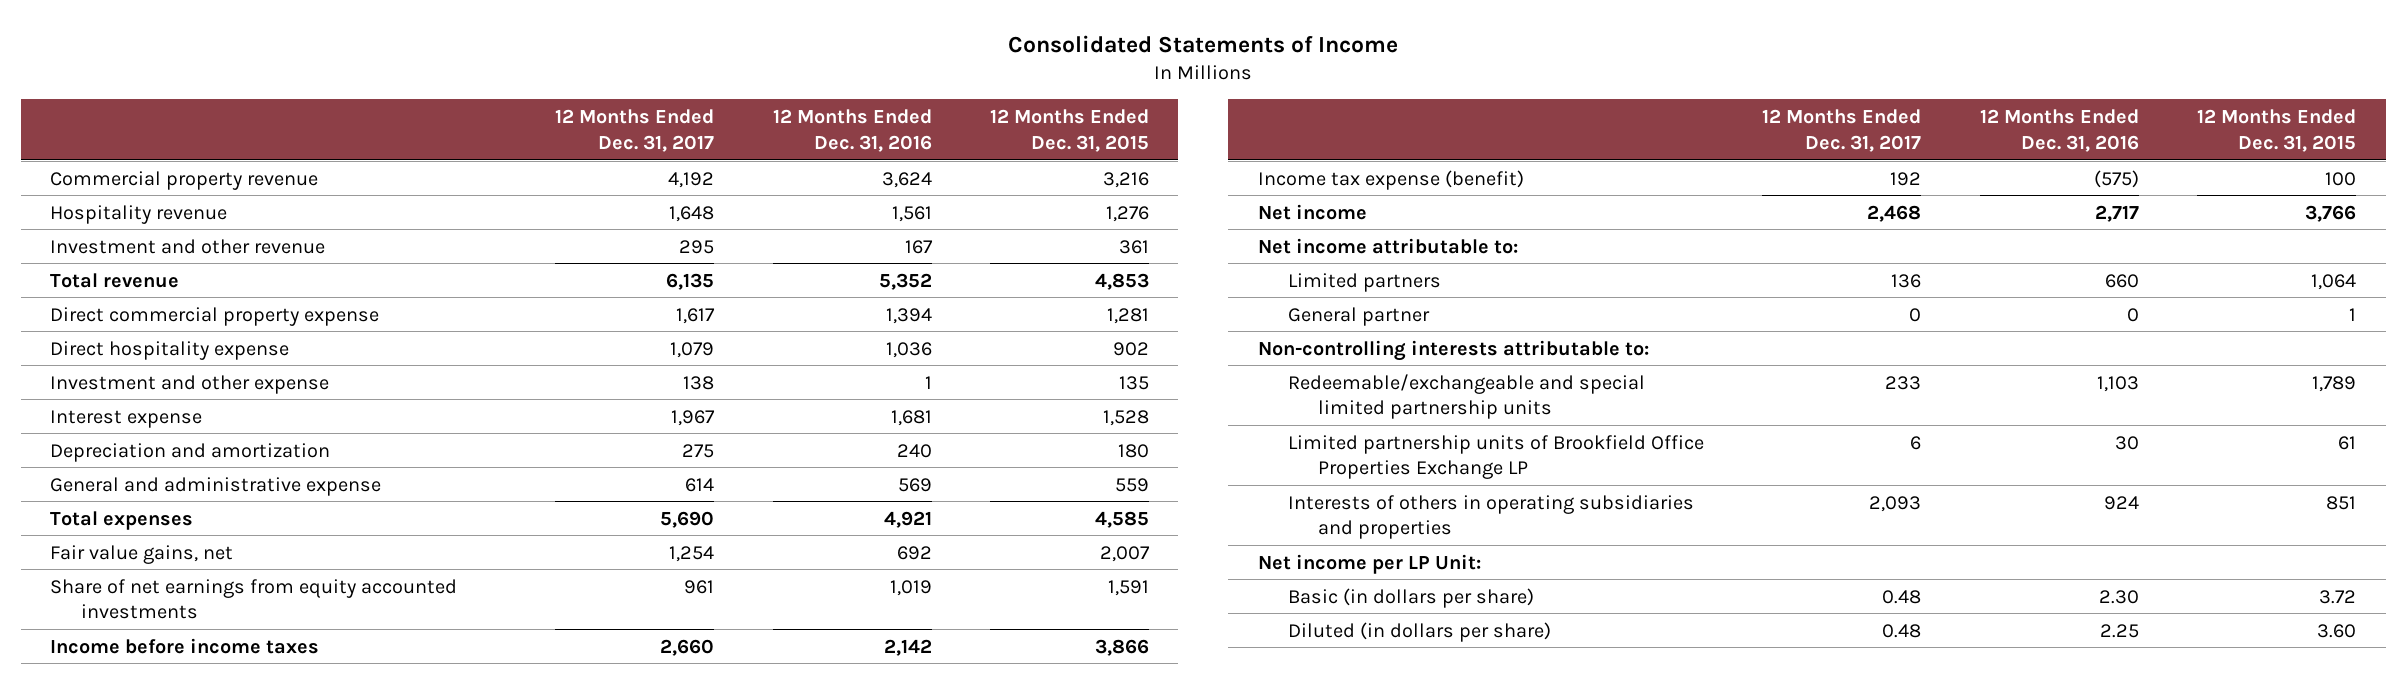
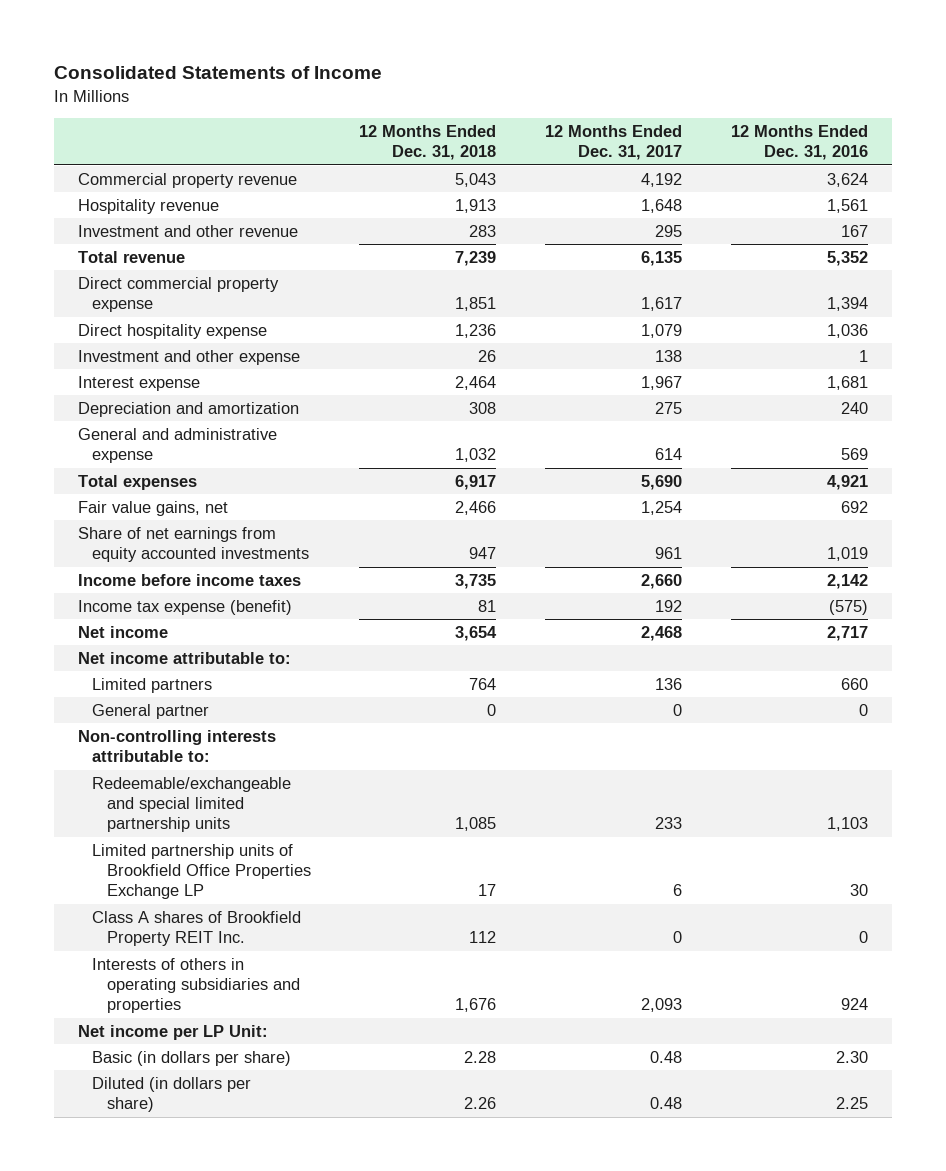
[990,108,1150,152] 12 Months Ended Dec. 31, 2015 -> none
none -> [359,125,497,161] 12 Months Ended Dec. 31, 2018
none -> [92,910,302,947] Class A shares of Brookfield Property REIT Inc.

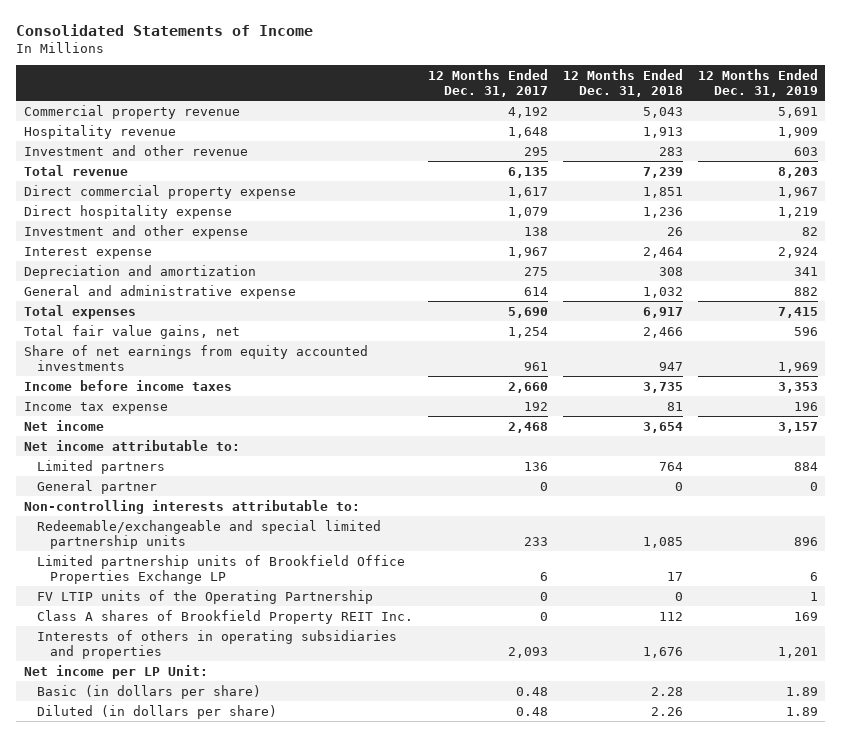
[731,125,869,161] 12 Months Ended Dec. 31, 2016 -> none
none -> [697,68,818,97] 12 Months Ended Dec. 31, 2019
[77,500,228,516] Fair value gains, net -> [23,324,240,339] Total fair value gains, net
[77,599,292,615] Income tax expense (benefit) -> [23,401,168,414] Income tax expense
none -> [37,589,374,604] FV LTIP units of the Operating Partnership

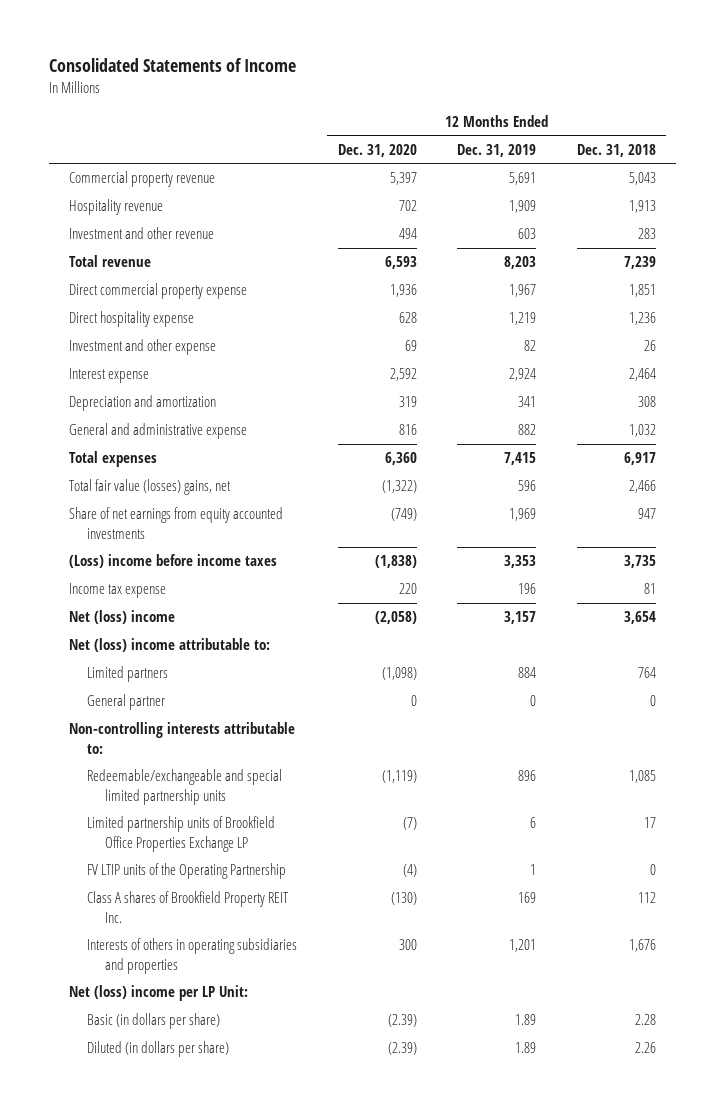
[427,68,548,97] 12 Months Ended Dec. 31, 2017 -> none
none -> [337,143,417,157] Dec. 31, 2020
[23,324,240,339] Total fair value gains, net -> [68,479,231,496] Total fair value (losses) gains, net
[23,379,232,391] Income before income taxes -> [68,554,277,569] (Loss) income before income taxes
[23,419,104,431] Net income -> [68,610,175,625] Net (loss) income
[23,439,240,451] Net income attributable to: -> [68,638,270,653] Net (loss) income attributable to:
[23,664,208,679] Net income per LP Unit: -> [68,985,248,1002] Net (loss) income per LP Unit:

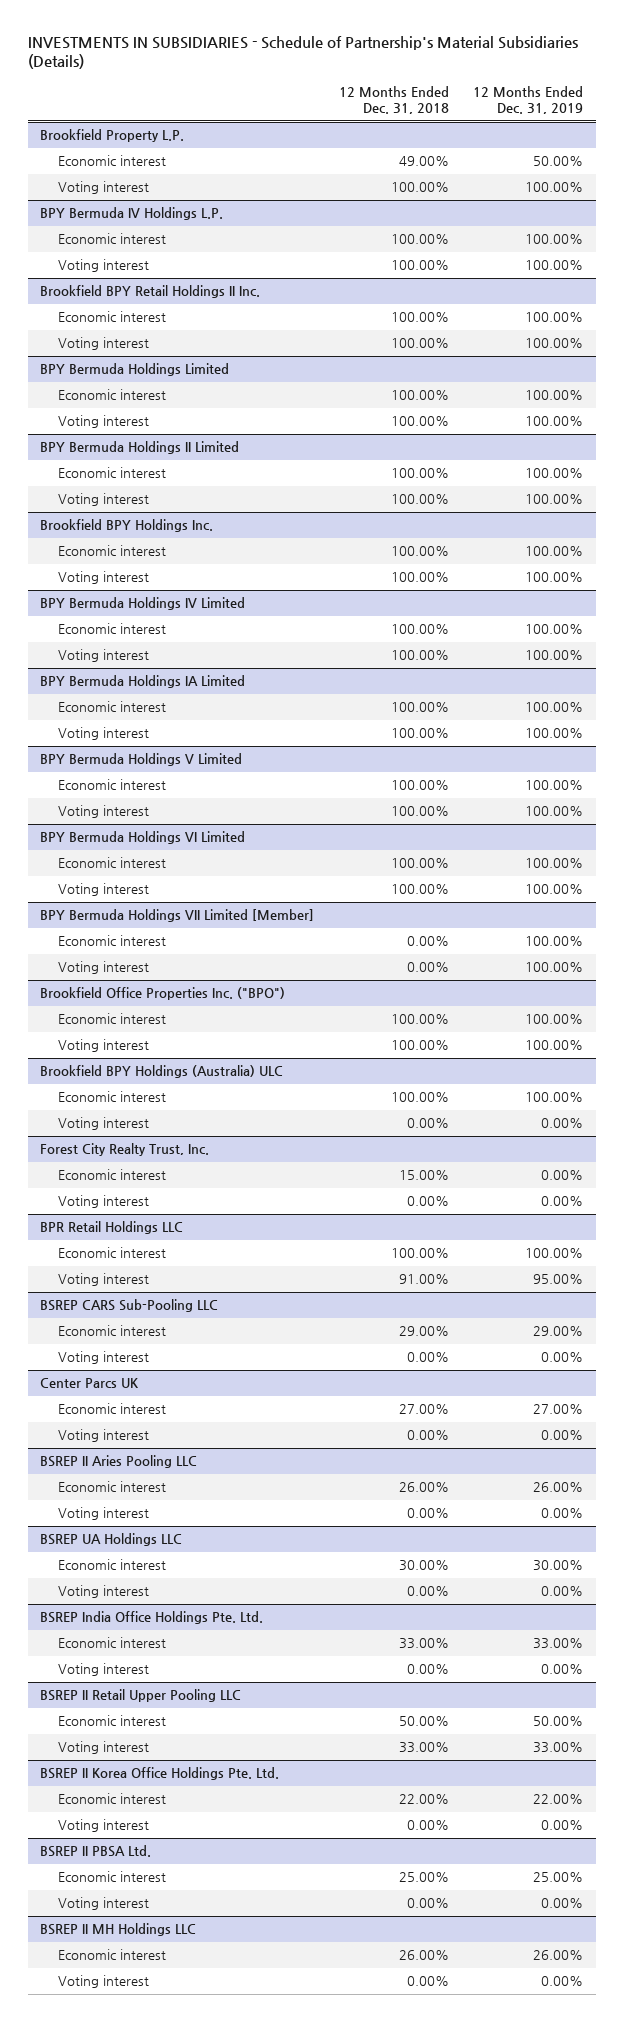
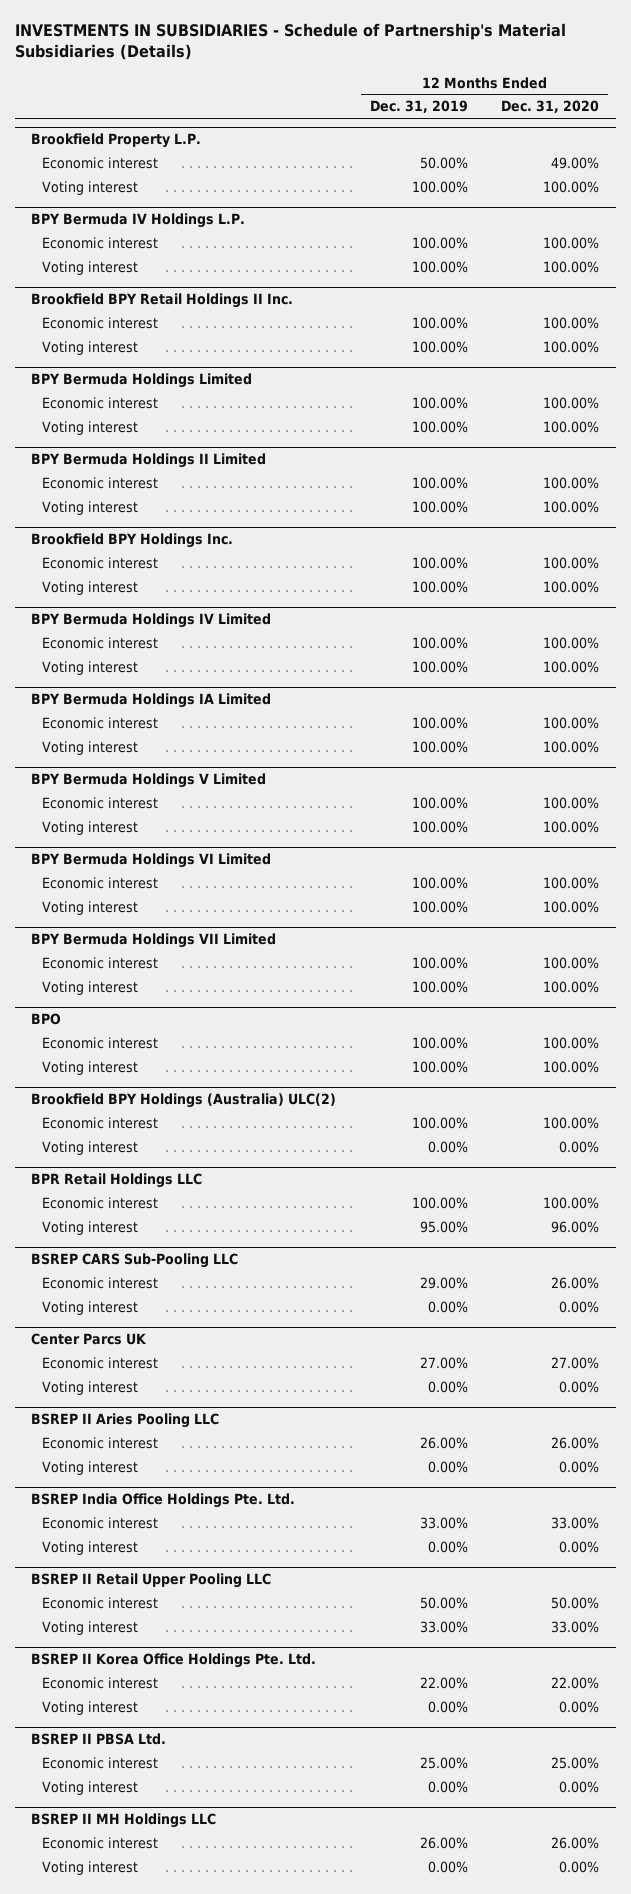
[338,86,449,115] 12 Months Ended Dec. 31, 2018 -> none
none -> [501,100,600,114] Dec. 31, 2020
[40,909,315,923] BPY Bermuda Holdings VII Limited [Member] -> [31,933,277,949] BPY Bermuda Holdings VII Limited
[40,987,286,1001] Brookfield Office Properties Inc. ("BPO") -> [31,1013,62,1026] BPO
[40,1065,284,1079] Brookfield BPY Holdings (Australia) ULC -> [31,1093,337,1109] Brookfield BPY Holdings (Australia) ULC(2)
[40,1143,210,1157] Forest City Realty Trust, Inc. -> none
[57,1169,166,1181] Economic interest -> none
[57,1195,149,1209] Voting interest -> none
[40,1533,183,1547] BSREP UA Holdings LLC -> none
[57,1559,166,1571] Economic interest -> none
[57,1585,149,1599] Voting interest -> none

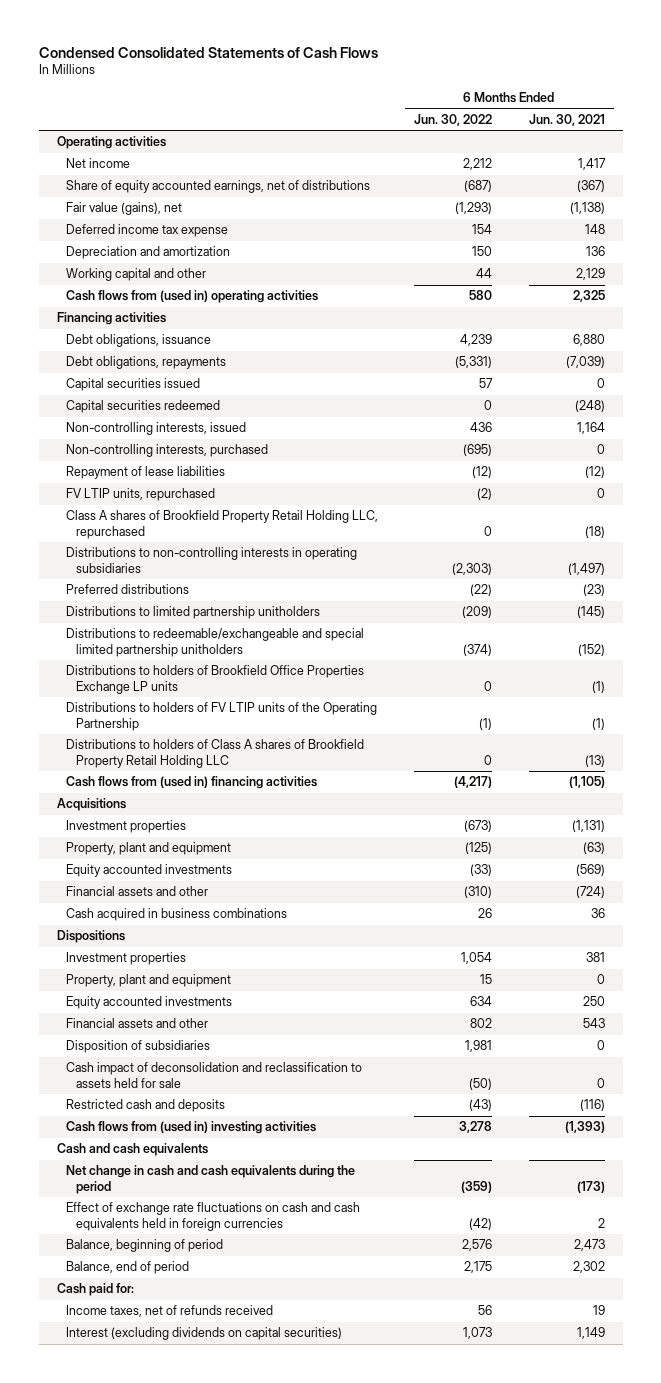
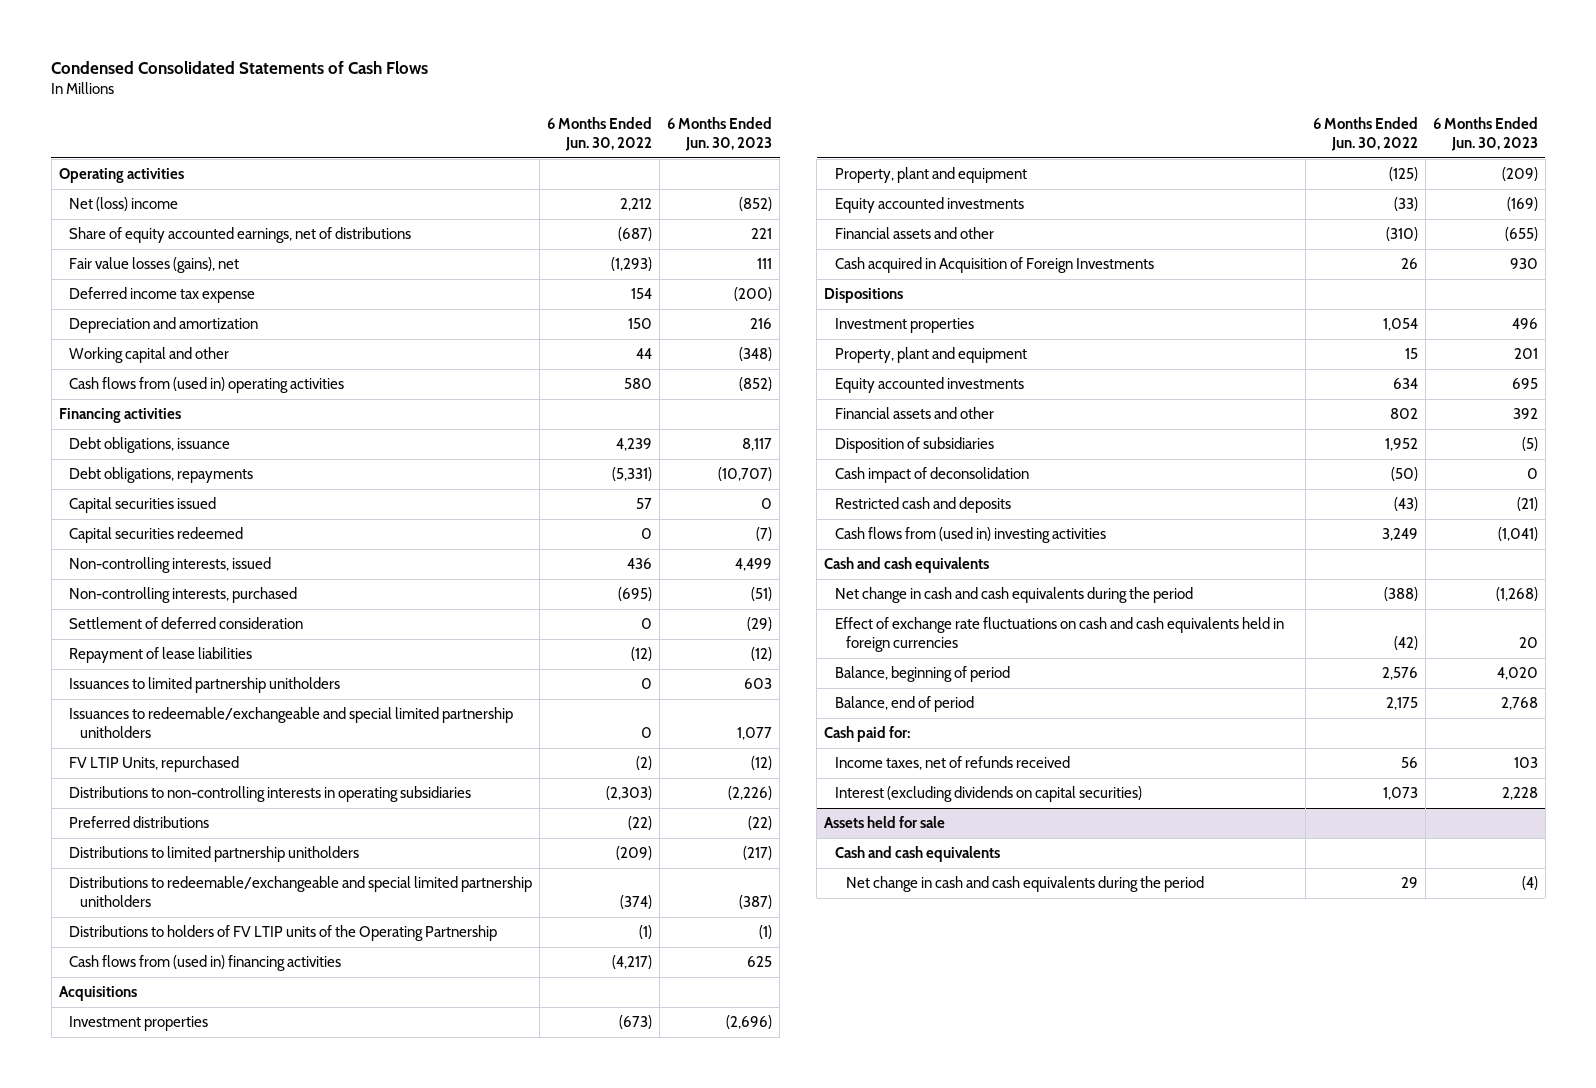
[528,113,605,126] Jun. 30, 2021 -> none
none -> [667,116,773,151] 6 Months Ended Jun. 30, 2023
[66,158,131,169] Net income -> [69,197,179,212] Net (loss) income
[66,202,183,216] Fair value (gains), net -> [69,257,240,274] Fair value losses (gains), net
none -> [69,617,304,630] Settlement of deferred consideration
[66,510,379,540] Class A shares of Brookfield Property Retail Holding LLC, repurchased -> none
none -> [69,677,341,694] Issuances to limited partnership unitholders
none -> [69,707,514,739] Issuances to redeemable/exchangeable and special limited partnership unitholders
[66,488,216,502] FV LTIP units, repurchased -> [69,756,240,773] FV LTIP Units, repurchased
[66,665,365,695] Distributions to holders of Brookfield Office Properties Exchange LP units -> none
[66,739,365,769] Distributions to holders of Class A shares of Brookfield Property Retail Holding LLC -> none
[66,908,288,922] Cash acquired in business combinations -> [834,257,1154,274] Cash acquired in Acquisition of Foreign Investments
[465,1040,493,1053] 1,981 -> [1384,438,1418,452] 1,952
[66,1062,363,1089] Cash impact of deconsolidation and reclassification to assets held for sale -> [834,467,1029,484] Cash impact of deconsolidation
[459,1121,493,1134] 3,278 -> [1381,528,1418,542] 3,249
[461,1181,493,1194] (359) -> [1383,587,1418,602] (388)
none -> [824,816,946,829] Assets held for sale
none -> [834,846,1000,863] Cash and cash equivalents
none -> [845,876,1204,893] Net change in cash and cash equivalents during the period

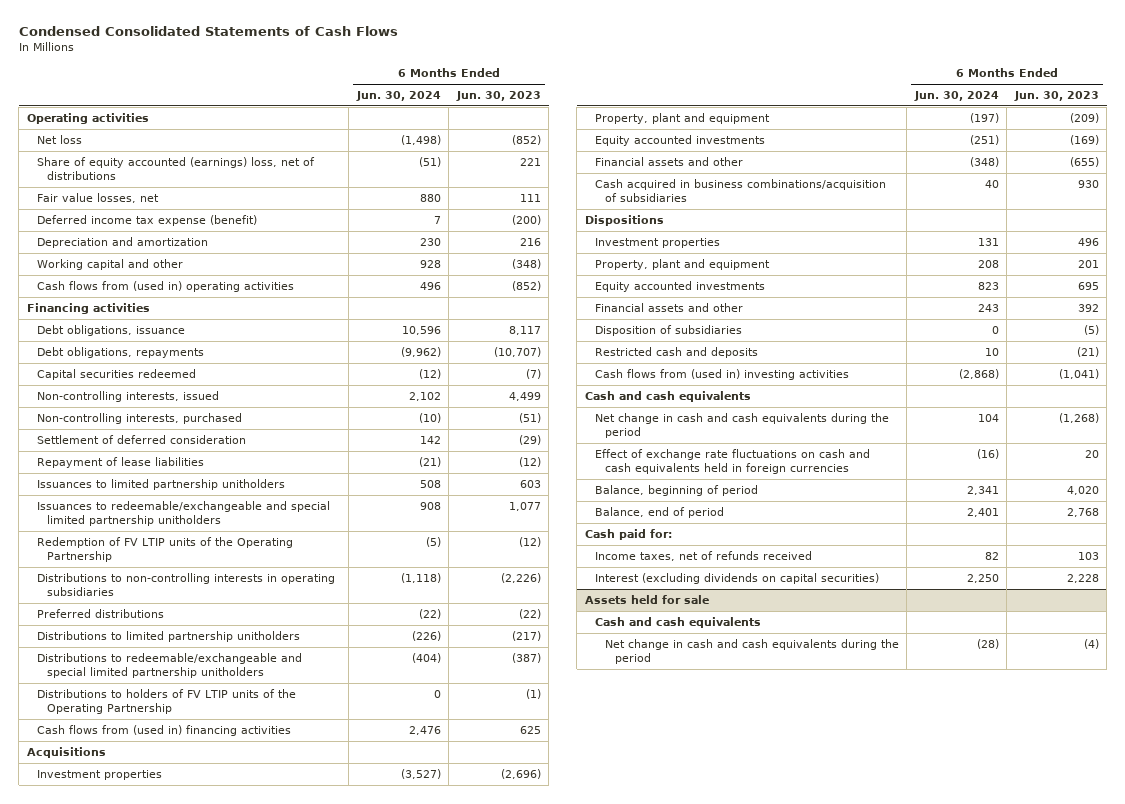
[547,116,653,151] 6 Months Ended Jun. 30, 2022 -> none
none -> [355,91,441,102] Jun. 30, 2024
[69,197,179,212] Net (loss) income -> [36,134,82,144] Net loss
[69,227,412,244] Share of equity accounted earnings, net of distributions -> [36,156,315,181] Share of equity accounted (earnings) loss, net of distributions
[69,257,240,274] Fair value losses (gains), net -> [36,192,159,203] Fair value losses, net
[69,287,256,304] Deferred income tax expense -> [36,214,257,226] Deferred income tax expense (benefit)
[69,497,217,514] Capital securities issued -> none
[69,756,240,773] FV LTIP Units, repurchased -> [36,536,293,563] Redemption of FV LTIP units of the Operating Partnership
[834,257,1154,274] Cash acquired in Acquisition of Foreign Investments -> [594,178,886,203] Cash acquired in business combinations/acquisition of subsidiaries
[834,467,1029,484] Cash impact of deconsolidation -> none

